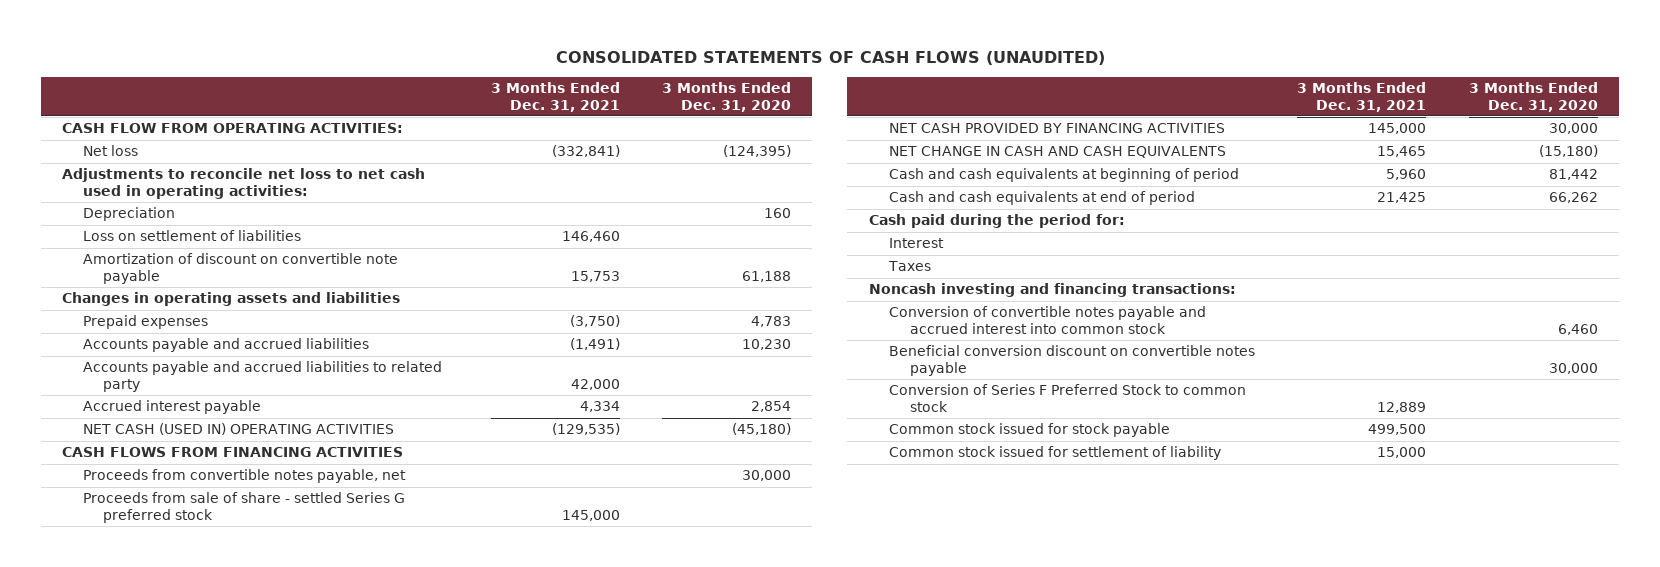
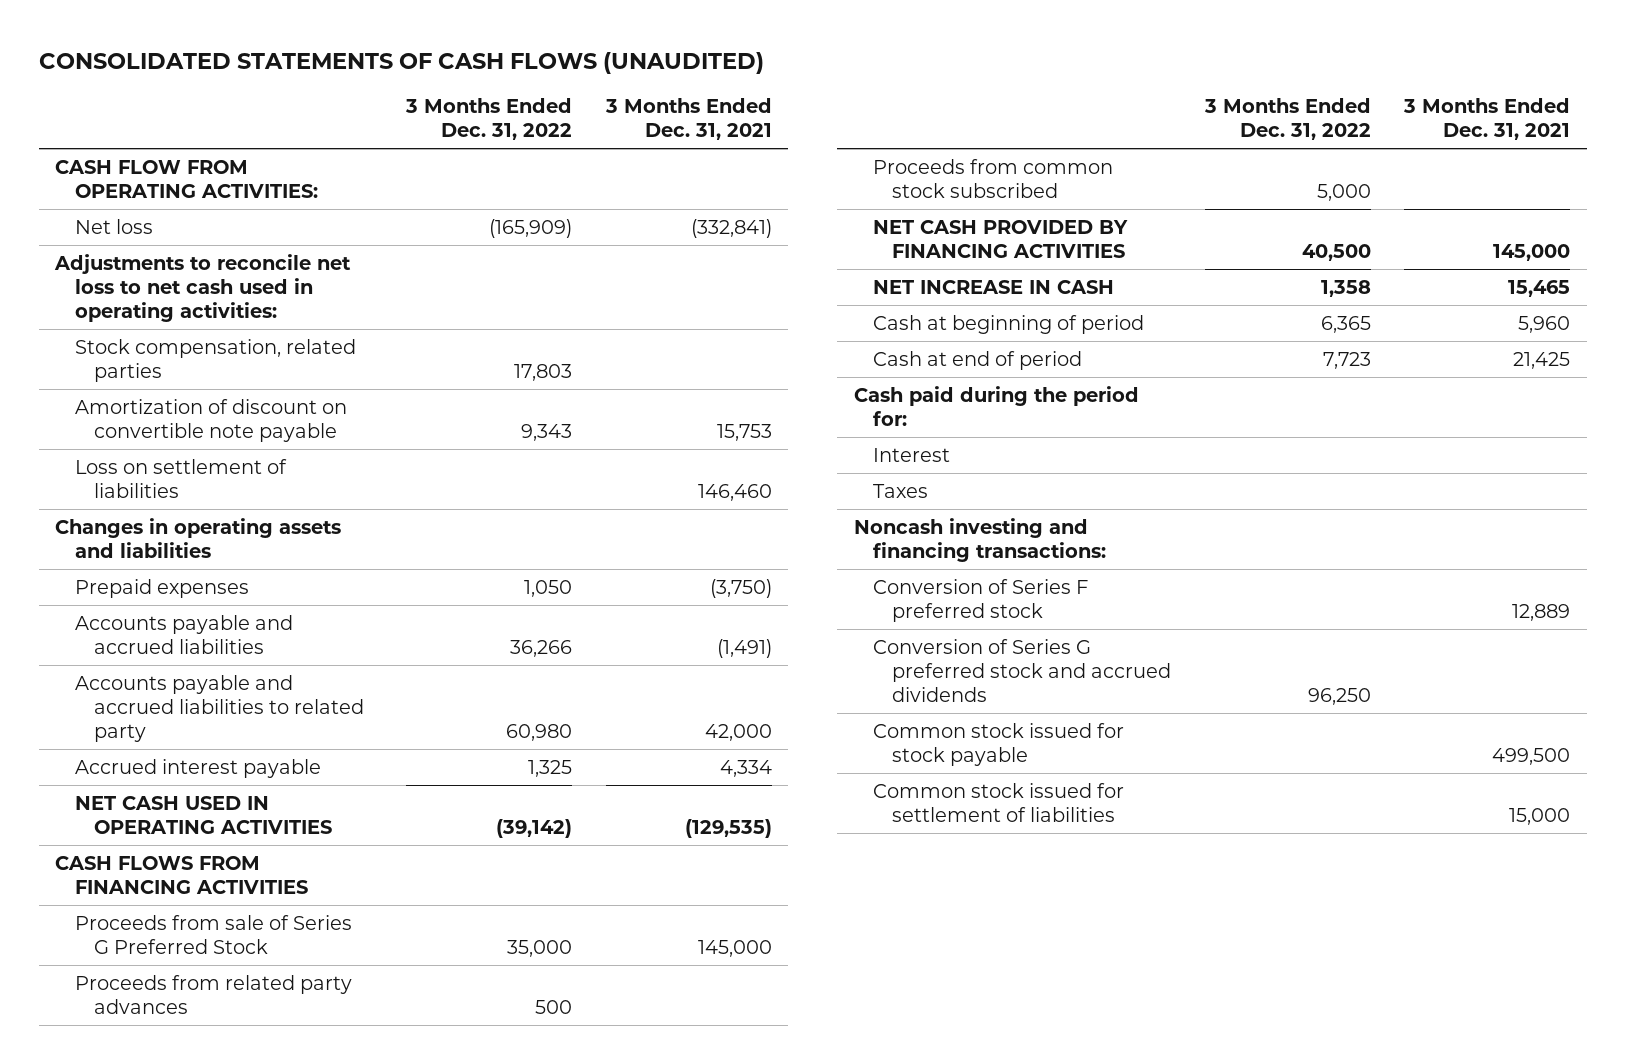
[662,82,792,112] 3 Months Ended Dec. 31, 2020 -> none
none -> [405,98,573,141] 3 Months Ended Dec. 31, 2022
[82,207,175,222] Depreciation -> none
none -> [74,338,356,382] Stock compensation, related parties
[82,230,301,242] Loss on settlement of liabilities -> [74,458,287,498] Loss on settlement of liabilities
[82,423,394,436] NET CASH (USED IN) OPERATING ACTIVITIES -> [74,795,333,834] NET CASH USED IN OPERATING ACTIVITIES
[82,469,406,484] Proceeds from convertible notes payable, net -> none
[82,492,405,523] Proceeds from sale of share - settled Series G preferred stock -> [74,914,352,954] Proceeds from sale of Series G Preferred Stock
none -> [74,974,352,1014] Proceeds from related party advances
none -> [872,158,1113,198] Proceeds from common stock subscribed
[889,146,1227,159] NET CHANGE IN CASH AND CASH EQUIVALENTS -> [872,279,1114,294] NET INCREASE IN CASH
[889,168,1240,183] Cash and cash equivalents at beginning of period -> [872,314,1144,334] Cash at beginning of period
[889,191,1196,206] Cash and cash equivalents at end of period -> [872,350,1082,370] Cash at end of period
[889,306,1207,334] Conversion of convertible notes payable and accrued interest into common stock -> none
[889,345,1256,376] Beneficial conversion discount on convertible notes payable -> none
[889,384,1247,412] Conversion of Series F Preferred Stock to common stock -> [872,578,1088,622] Conversion of Series F preferred stock
none -> [872,638,1172,703] Conversion of Series G preferred stock and accrued dividends
[889,446,1222,461] Common stock issued for settlement of liability -> [872,782,1124,822] Common stock issued for settlement of liabilities

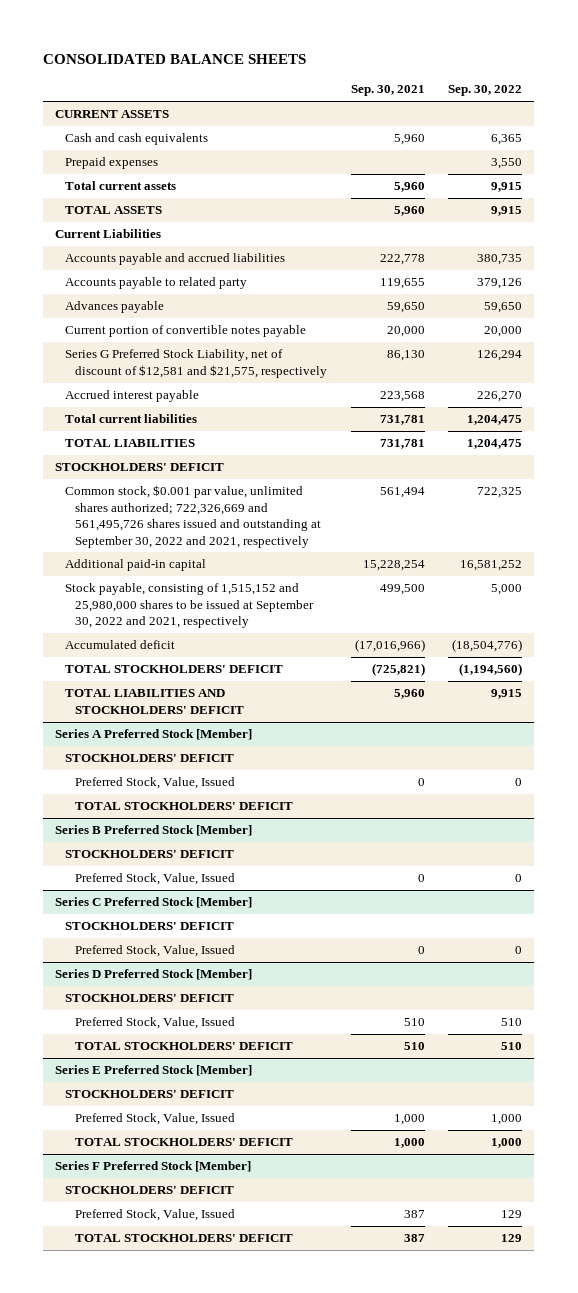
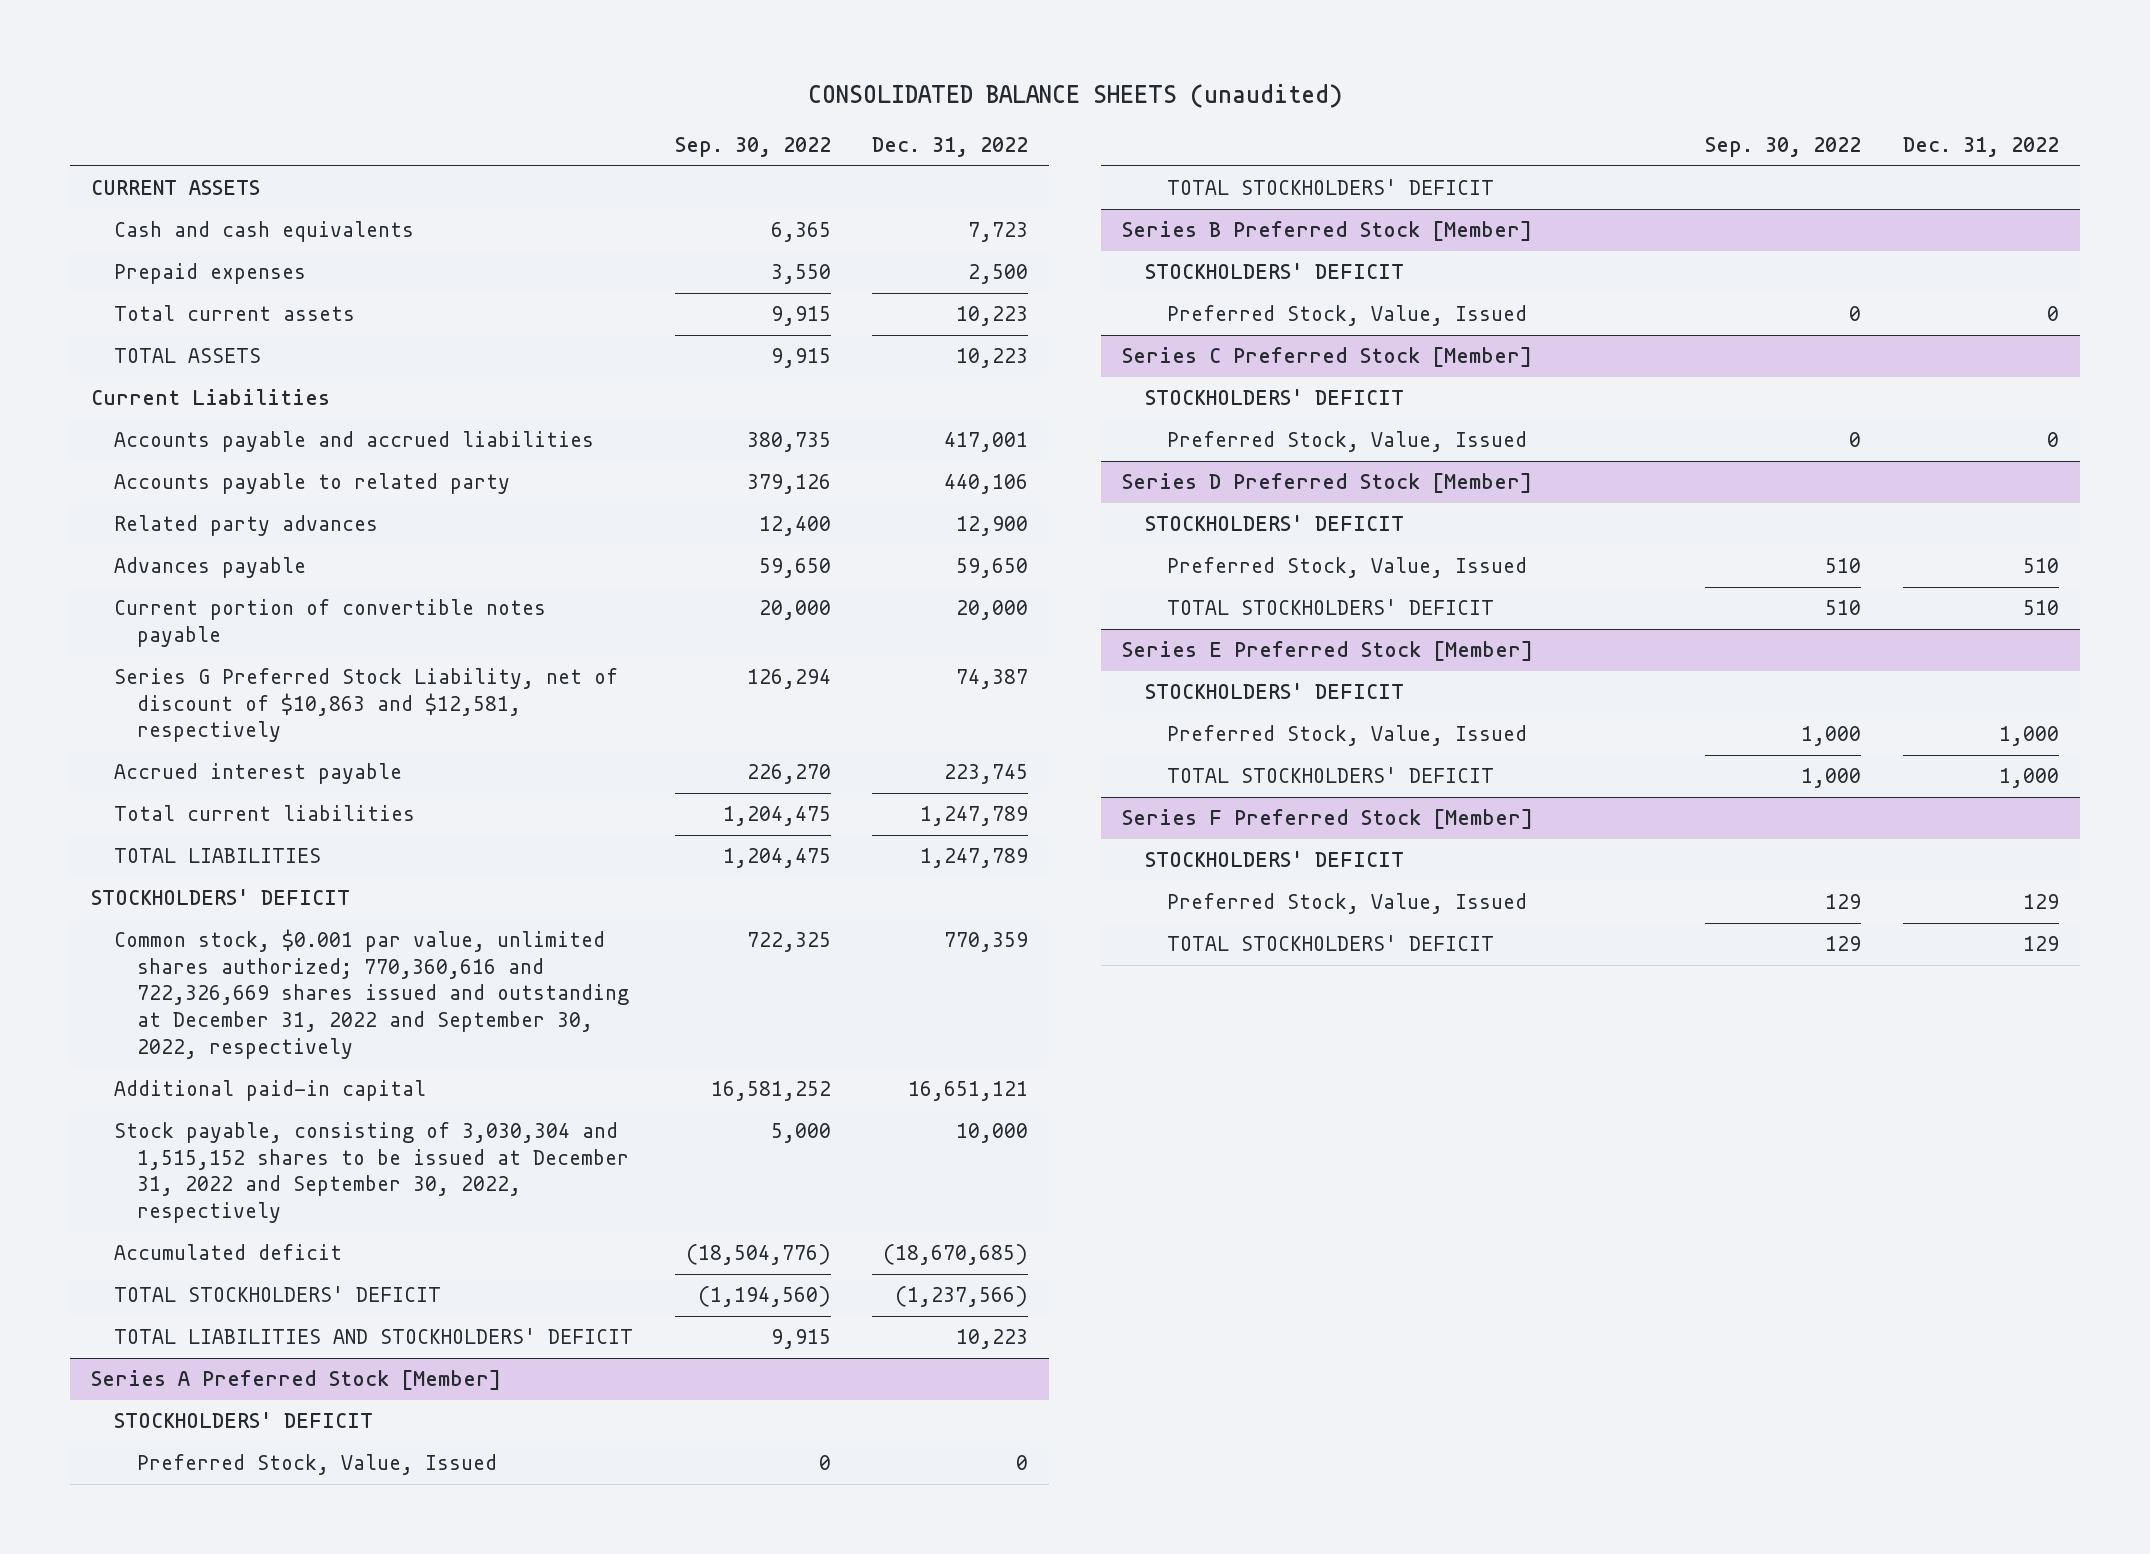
[43,53,307,64] CONSOLIDATED BALANCE SHEETS -> [808,83,1343,108] CONSOLIDATED BALANCE SHEETS (unaudited)
[350,85,425,97] Sep. 30, 2021 -> none
none -> [872,136,1029,157] Dec. 31, 2022
none -> [113,515,378,537] Related party advances
[65,349,328,378] Series G Preferred Stock Liability, net of discount of $12,581 and $21,575, respectively -> [113,668,618,743] Series G Preferred Stock Liability, net of discount of $10,863 and $12,581, respectively
[65,485,322,548] Common stock, $0.001 par value, unlimited shares authorized; 722,326,669 and 561,495,726 shares issued and outstanding at September 30, 2022 and 2021, respectively -> [113,929,629,1059] Common stock, $0.001 par value, unlimited shares authorized; 770,360,616 and 722,326,669 shares issued and outstanding at December 31, 2022 and September 30, 2022, respectively
[65,583,315,629] Stock payable, consisting of 1,515,152 and 25,980,000 shares to be issued at September 30, 2022 and 2021, respectively -> [113,1122,629,1224] Stock payable, consisting of 3,030,304 and 1,515,152 shares to be issued at December 31, 2022 and September 30, 2022, respectively

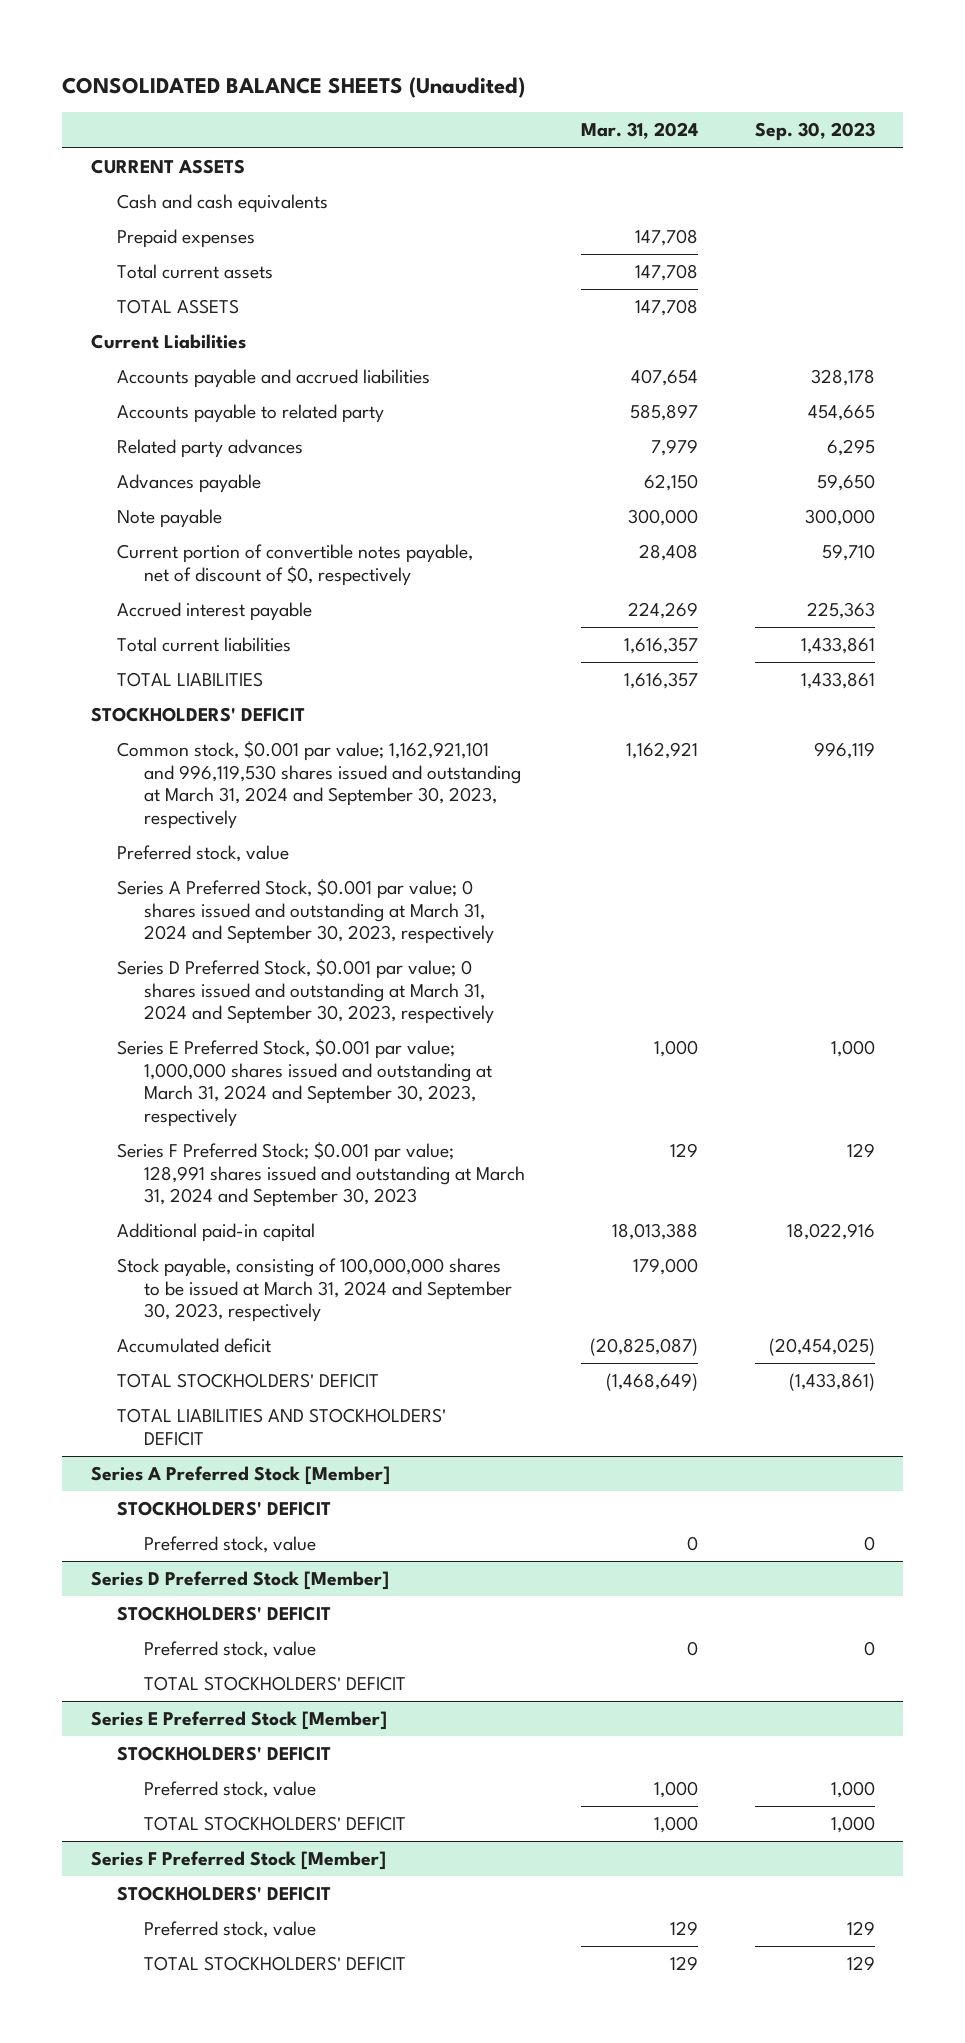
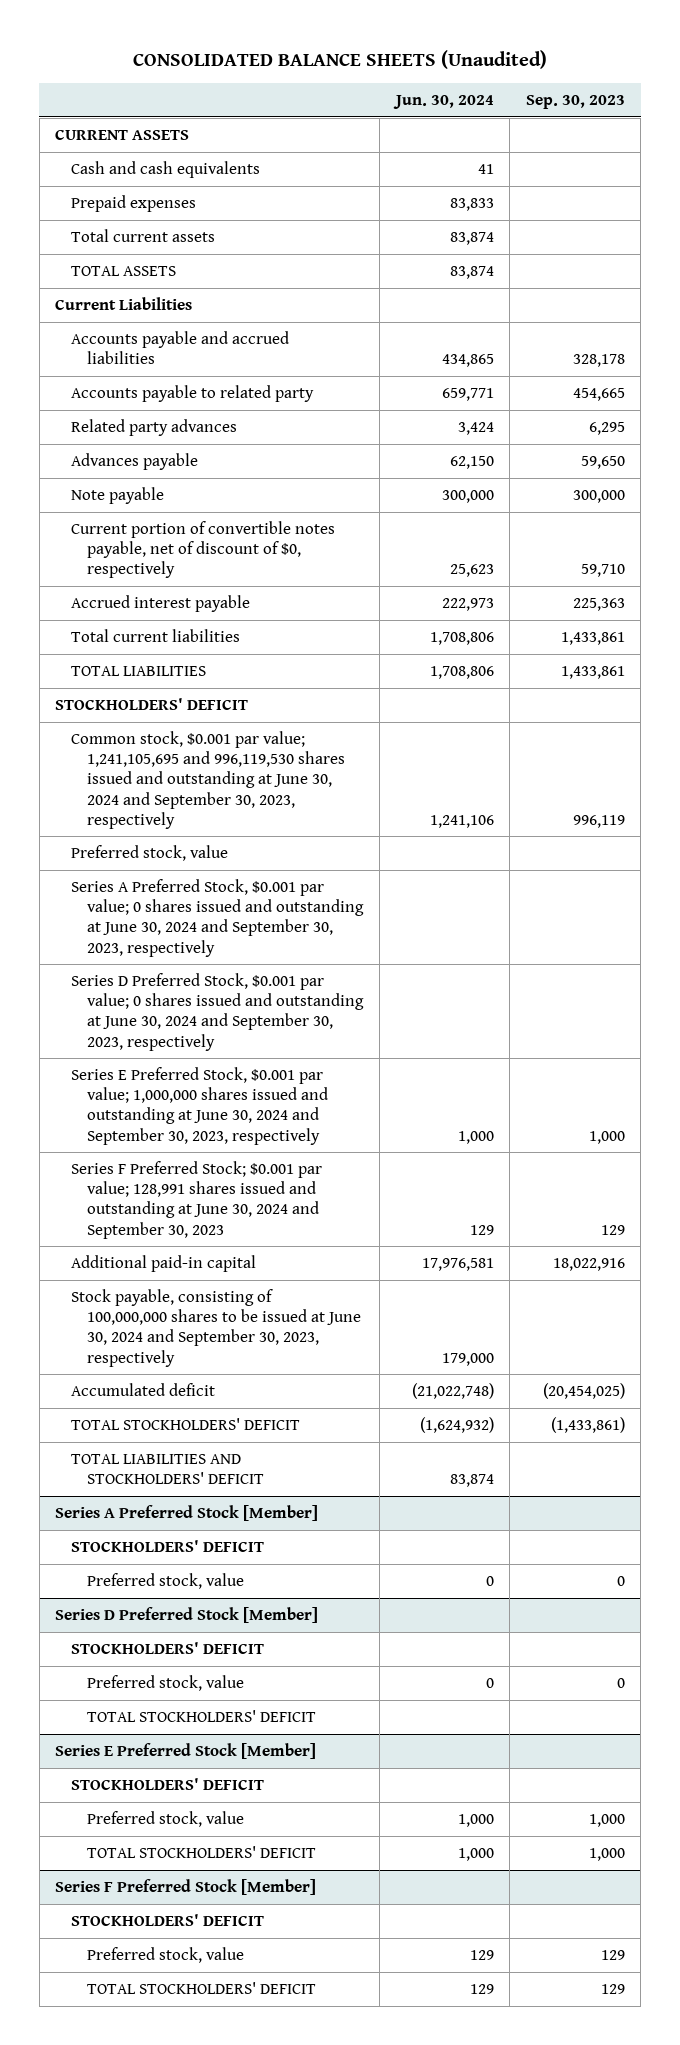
[581,122,699,140] Mar. 31, 2024 -> none
none -> [392,95,494,110] Jun. 30, 2024
[117,741,521,830] Common stock, $0.001 par value; 1,162,921,101 and 996,119,530 shares issued and outstanding at March 31, 2024 and September 30, 2023, respectively -> [71,731,346,829] Common stock, $0.001 par value; 1,241,105,695 and 996,119,530 shares issued and outstanding at June 30, 2024 and September 30, 2023, respectively
[117,879,494,945] Series A Preferred Stock, $0.001 par value; 0 shares issued and outstanding at March 31, 2024 and September 30, 2023, respectively -> [71,879,365,957] Series A Preferred Stock, $0.001 par value; 0 shares issued and outstanding at June 30, 2024 and September 30, 2023, respectively
[117,959,494,1025] Series D Preferred Stock, $0.001 par value; 0 shares issued and outstanding at March 31, 2024 and September 30, 2023, respectively -> [71,973,365,1051] Series D Preferred Stock, $0.001 par value; 0 shares issued and outstanding at June 30, 2024 and September 30, 2023, respectively
[117,1039,492,1128] Series E Preferred Stock, $0.001 par value; 1,000,000 shares issued and outstanding at March 31, 2024 and September 30, 2023, respectively -> [71,1067,329,1145] Series E Preferred Stock, $0.001 par value; 1,000,000 shares issued and outstanding at June 30, 2024 and September 30, 2023, respectively
[117,1142,525,1208] Series F Preferred Stock; $0.001 par value; 128,991 shares issued and outstanding at March 31, 2024 and September 30, 2023 -> [71,1161,323,1239] Series F Preferred Stock; $0.001 par value; 128,991 shares issued and outstanding at June 30, 2024 and September 30, 2023
[117,1258,512,1323] Stock payable, consisting of 100,000,000 shares to be issued at March 31, 2024 and September 30, 2023, respectively -> [71,1289,362,1367] Stock payable, consisting of 100,000,000 shares to be issued at June 30, 2024 and September 30, 2023, respectively

